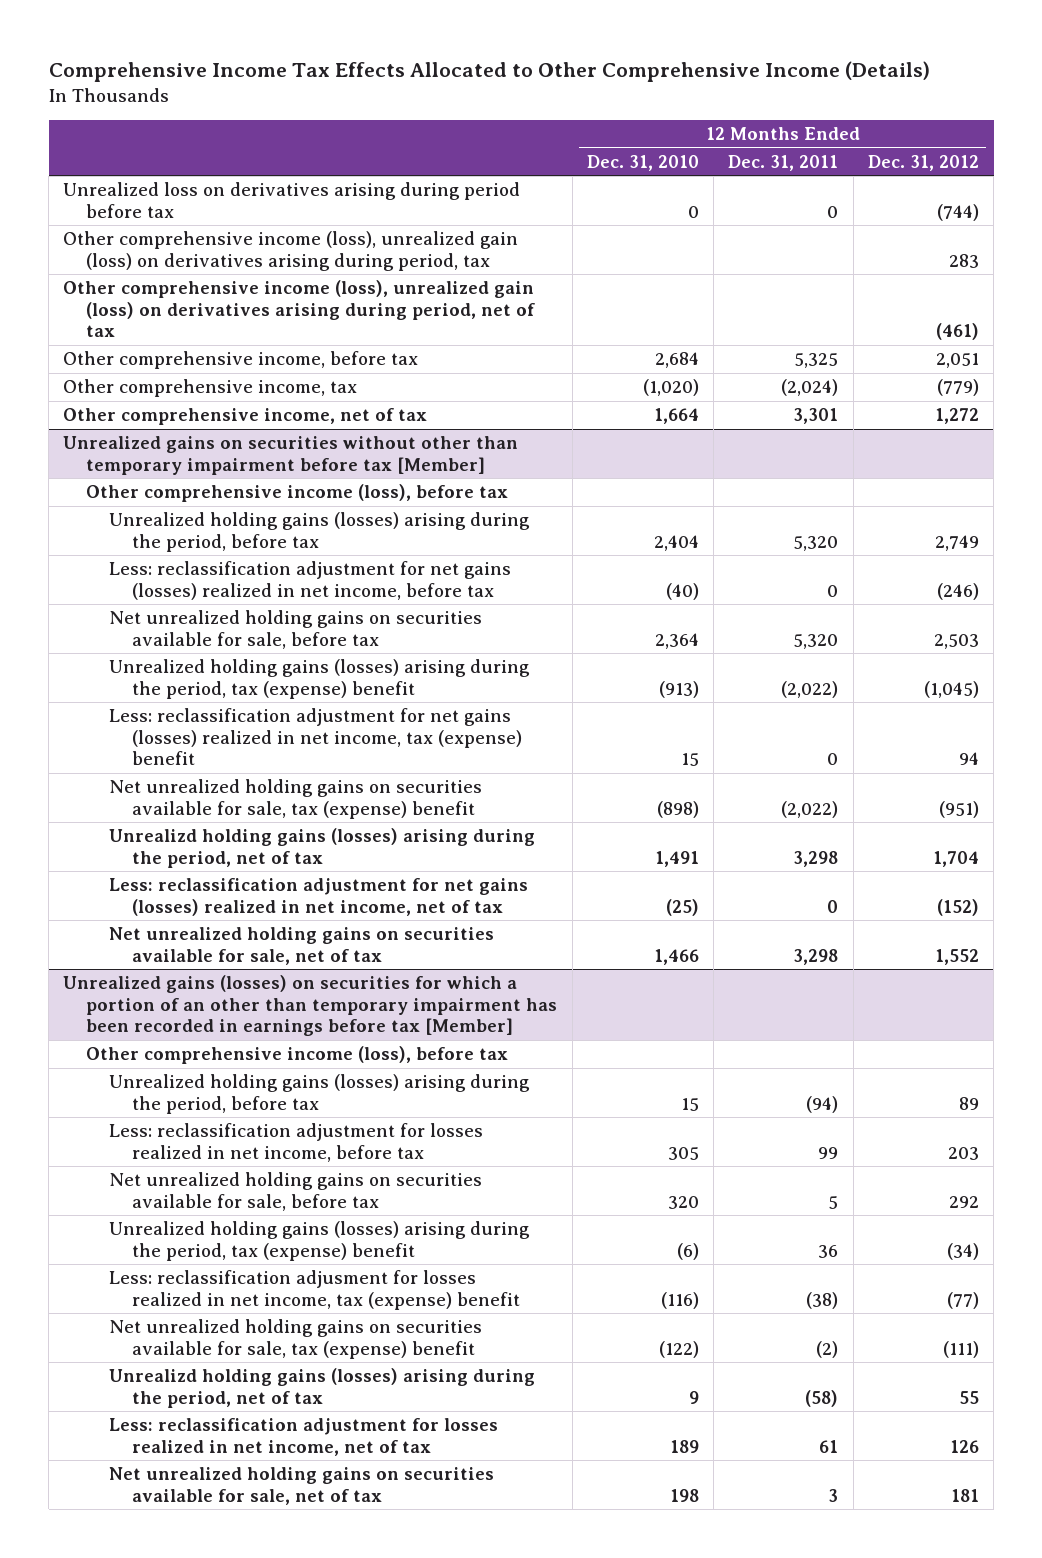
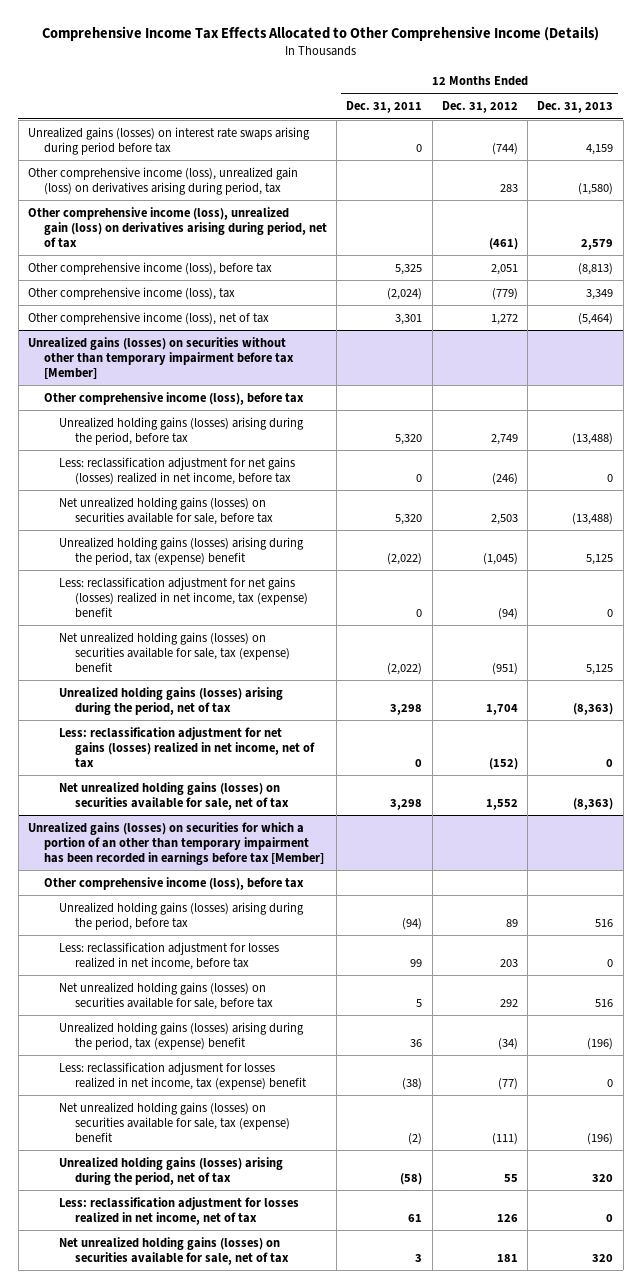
[586,154,699,171] Dec. 31, 2010 -> none
none -> [537,101,614,114] Dec. 31, 2013
[63,182,521,218] Unrealized loss on derivatives arising during period before tax -> [28,126,311,155] Unrealized gains (losses) on interest rate swaps arising during period before tax
[63,351,419,370] Other comprehensive income, before tax -> [28,261,273,275] Other comprehensive income (loss), before tax
[63,379,358,398] Other comprehensive income, tax -> [28,286,236,300] Other comprehensive income (loss), tax
[63,408,428,426] Other comprehensive income, net of tax -> [28,311,270,325] Other comprehensive income (loss), net of tax
[63,436,519,475] Unrealized gains on securities without other than temporary impairment before tax [Member] -> [28,336,294,379] Unrealized gains (losses) on securities without other than temporary impairment before tax [Member]
[109,610,483,649] Net unrealized holding gains on securities available for sale, before tax -> [59,496,273,525] Net unrealized holding gains (losses) on securities available for sale, before tax
[958,752,979,766] 94 -> [497,607,518,620] (94)
[109,779,483,819] Net unrealized holding gains on securities available for sale, tax (expense) benefit -> [59,631,290,673] Net unrealized holding gains (losses) on securities available for sale, tax (expense) benefit
[109,828,536,868] Unrealizd holding gains (losses) arising during the period, net of tax -> [59,686,284,715] Unrealized holding gains (losses) arising during the period, net of tax
[109,927,495,965] Net unrealized holding gains on securities available for sale, net of tax -> [59,781,289,810] Net unrealized holding gains (losses) on securities available for sale, net of tax
[109,1172,483,1211] Net unrealized holding gains on securities available for sale, before tax -> [59,981,273,1010] Net unrealized holding gains (losses) on securities available for sale, before tax
[109,1319,483,1359] Net unrealized holding gains on securities available for sale, tax (expense) benefit -> [59,1101,290,1143] Net unrealized holding gains (losses) on securities available for sale, tax (expense) benefit
[109,1368,536,1408] Unrealizd holding gains (losses) arising during the period, net of tax -> [59,1156,284,1185] Unrealized holding gains (losses) arising during the period, net of tax
[109,1467,495,1505] Net unrealized holding gains on securities available for sale, net of tax -> [59,1236,289,1265] Net unrealized holding gains (losses) on securities available for sale, net of tax

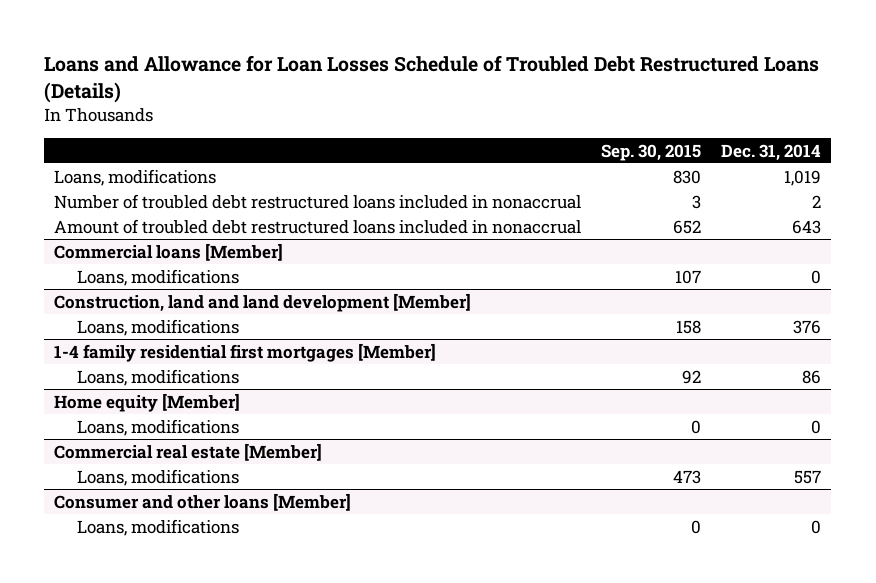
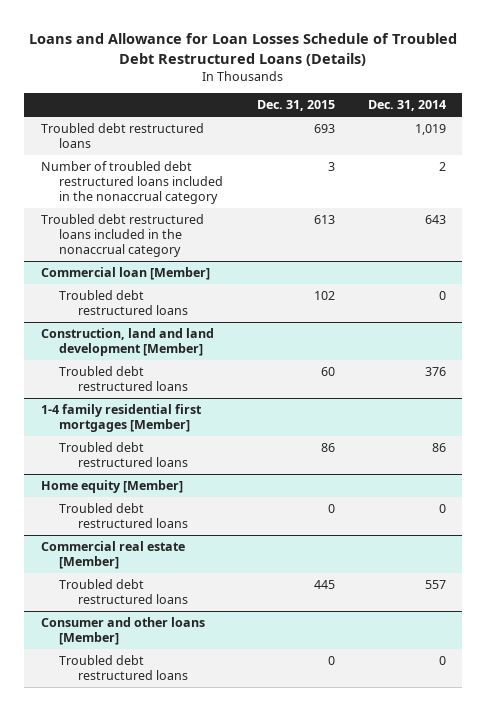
[601,143,702,161] Sep. 30, 2015 -> none
none -> [256,100,335,112] Dec. 31, 2015
[54,168,217,186] Loans, modifications -> [40,123,204,149] Troubled debt restructured loans
[54,193,582,209] Number of troubled debt restructured loans included in nonaccrual -> [40,161,224,204] Number of troubled debt restructured loans included in the nonaccrual category
[54,218,582,234] Amount of troubled debt restructured loans included in nonaccrual -> [40,214,204,257] Troubled debt restructured loans included in the nonaccrual category
[54,242,284,261] Commercial loans [Member] -> [40,267,210,281] Commercial loan [Member]
[76,268,239,286] Loans, modifications -> [59,290,189,316] Troubled debt restructured loans
[76,318,239,336] Loans, modifications -> [59,366,189,392] Troubled debt restructured loans
[76,368,239,386] Loans, modifications -> [59,442,189,468] Troubled debt restructured loans
[76,418,239,436] Loans, modifications -> [59,503,189,529] Troubled debt restructured loans
[76,468,239,486] Loans, modifications -> [59,579,189,605] Troubled debt restructured loans
[76,518,239,536] Loans, modifications -> [59,655,189,681] Troubled debt restructured loans

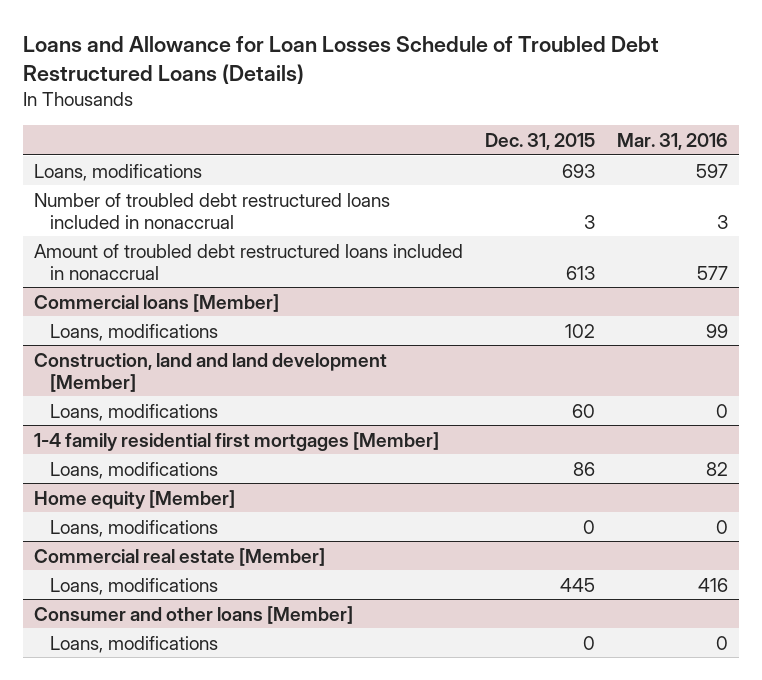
[367,100,446,112] Dec. 31, 2014 -> none
none -> [617,132,729,150] Mar. 31, 2016
[40,123,204,149] Troubled debt restructured loans -> [33,163,202,181] Loans, modifications
[40,161,224,204] Number of troubled debt restructured loans included in the nonaccrual category -> [33,192,390,229] Number of troubled debt restructured loans included in nonaccrual
[40,214,204,257] Troubled debt restructured loans included in the nonaccrual category -> [33,243,463,280] Amount of troubled debt restructured loans included in nonaccrual
[40,267,210,281] Commercial loan [Member] -> [33,293,279,312] Commercial loans [Member]
[59,290,189,316] Troubled debt restructured loans -> [50,323,219,341] Loans, modifications
[59,366,189,392] Troubled debt restructured loans -> [50,403,219,421] Loans, modifications
[59,442,189,468] Troubled debt restructured loans -> [50,461,219,479] Loans, modifications
[59,503,189,529] Troubled debt restructured loans -> [50,519,219,537] Loans, modifications
[59,579,189,605] Troubled debt restructured loans -> [50,577,219,595] Loans, modifications
[59,655,189,681] Troubled debt restructured loans -> [50,635,219,653] Loans, modifications

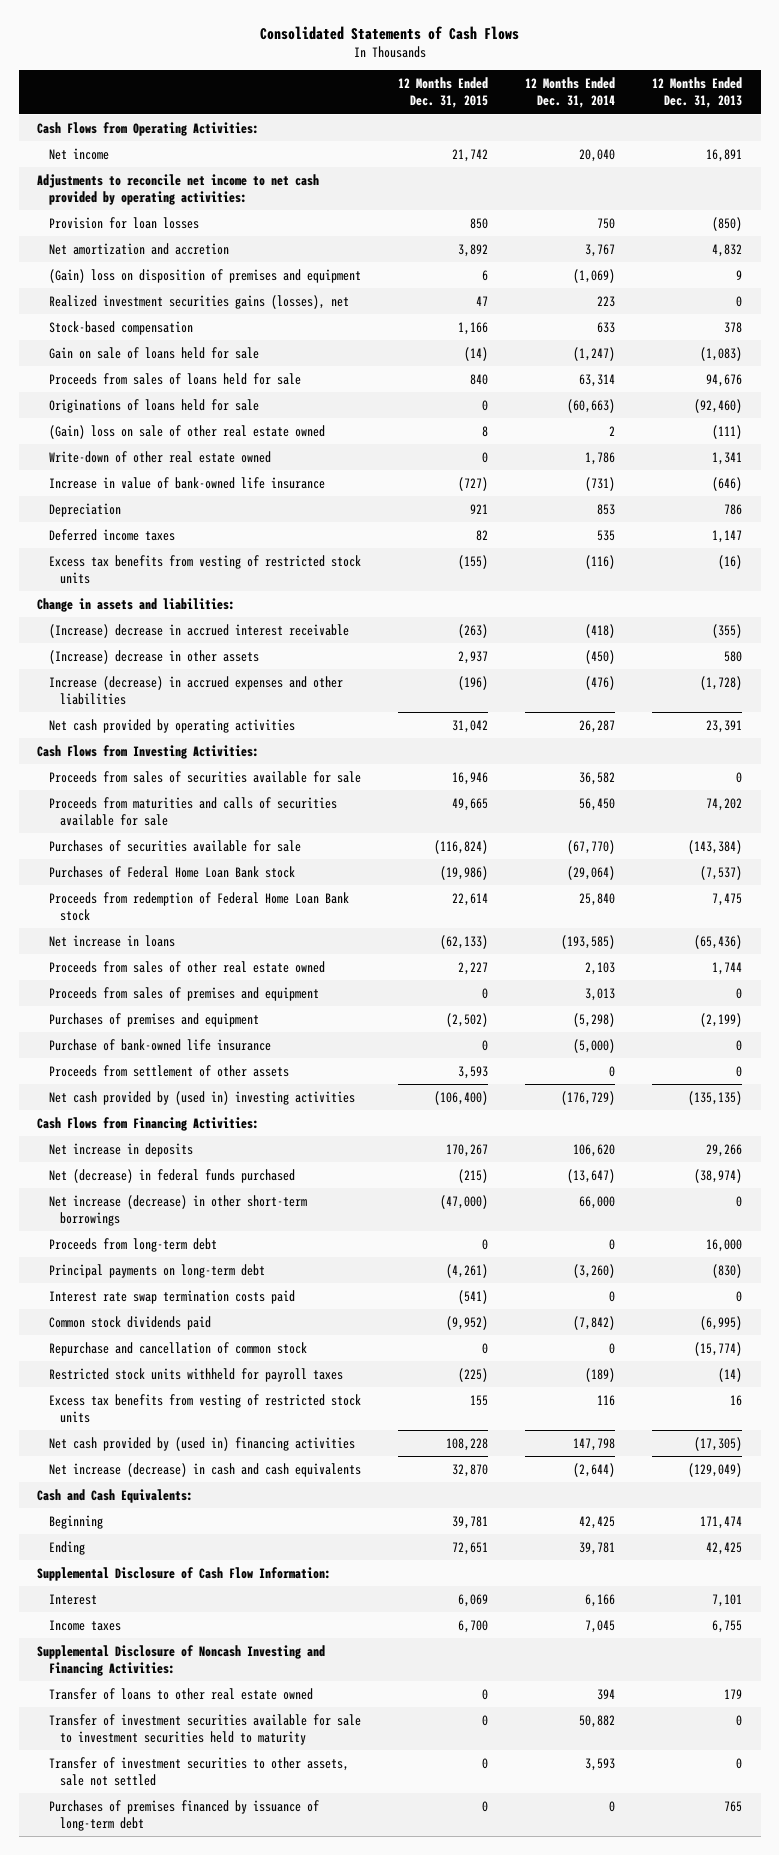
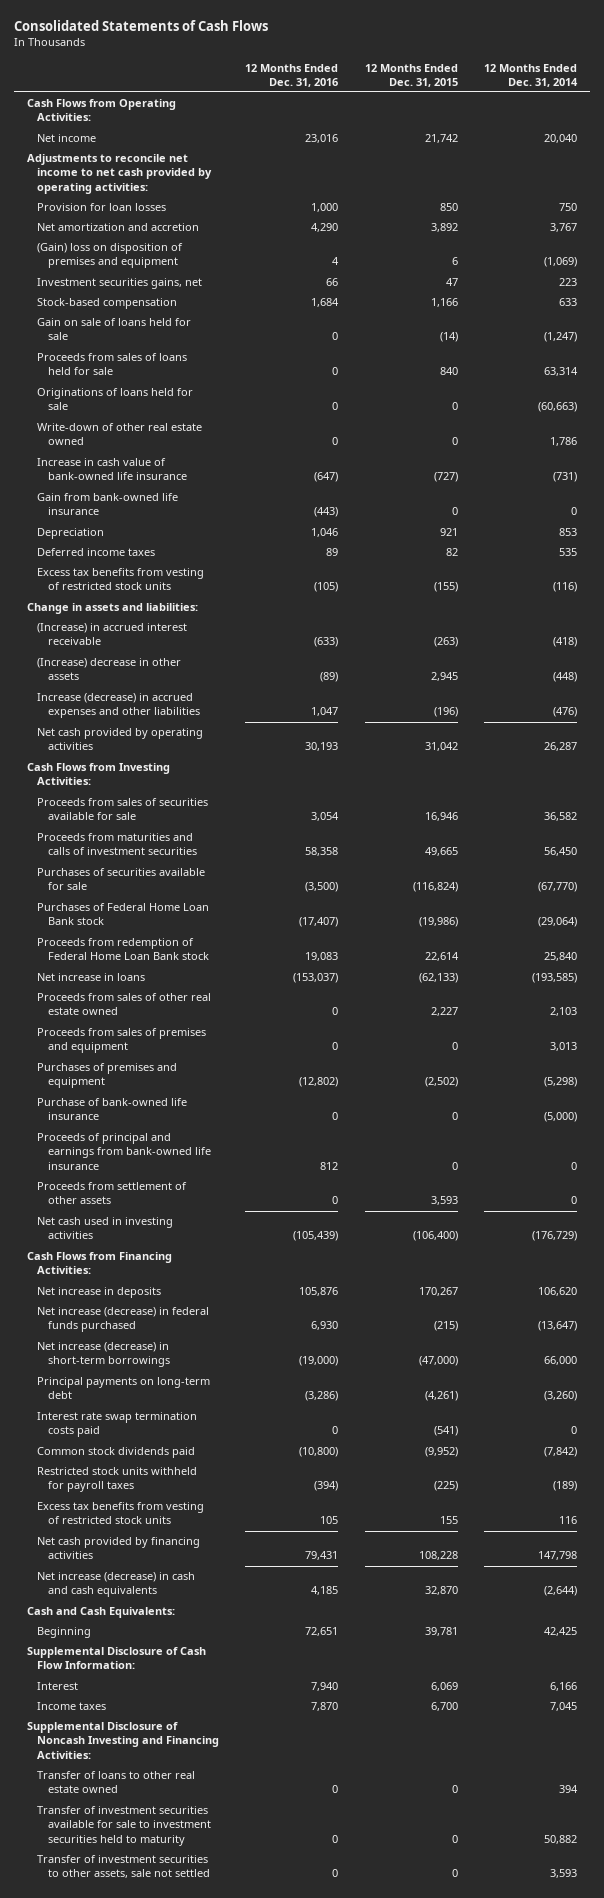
[652,77,743,109] 12 Months Ended Dec. 31, 2013 -> none
none -> [245,63,339,87] 12 Months Ended Dec. 31, 2016
[48,294,349,309] Realized investment securities gains (losses), net -> [37,278,203,290] Investment securities gains, net
[48,424,325,439] (Gain) loss on sale of other real estate owned -> none
[48,476,325,489] Increase in value of bank-owned life insurance -> [37,458,187,481] Increase in cash value of bank-owned life insurance
none -> [37,493,179,516] Gain from bank-owned life insurance
[48,623,349,638] (Increase) decrease in accrued interest receivable -> [37,623,188,646] (Increase) in accrued interest receivable
[457,650,488,664] 2,937 -> [430,672,458,682] 2,945
[585,649,616,664] (450) -> [552,672,577,683] (448)
[48,796,337,826] Proceeds from maturities and calls of securities available for sale -> [37,833,197,856] Proceeds from maturities and calls of investment securities
none -> [37,1133,211,1170] Proceeds of principal and earnings from bank-owned life insurance
[48,1090,355,1105] Net cash provided by (used in) investing activities -> [37,1217,174,1240] Net cash used in investing activities
[48,1237,217,1252] Proceeds from long-term debt -> none
[48,1168,295,1183] Net (decrease) in federal funds purchased -> [37,1307,210,1333] Net increase (decrease) in federal funds purchased
[48,1194,307,1226] Net increase (decrease) in other short-term borrowings -> [37,1342,170,1368] Net increase (decrease) in short-term borrowings
[48,1341,307,1356] Repurchase and cancellation of common stock -> none
[48,1436,355,1451] Net cash provided by (used in) financing activities -> [37,1537,201,1560] Net cash provided by financing activities
[48,1540,85,1555] Ending -> none
[48,1799,319,1831] Purchases of premises financed by issuance of long-term debt -> none

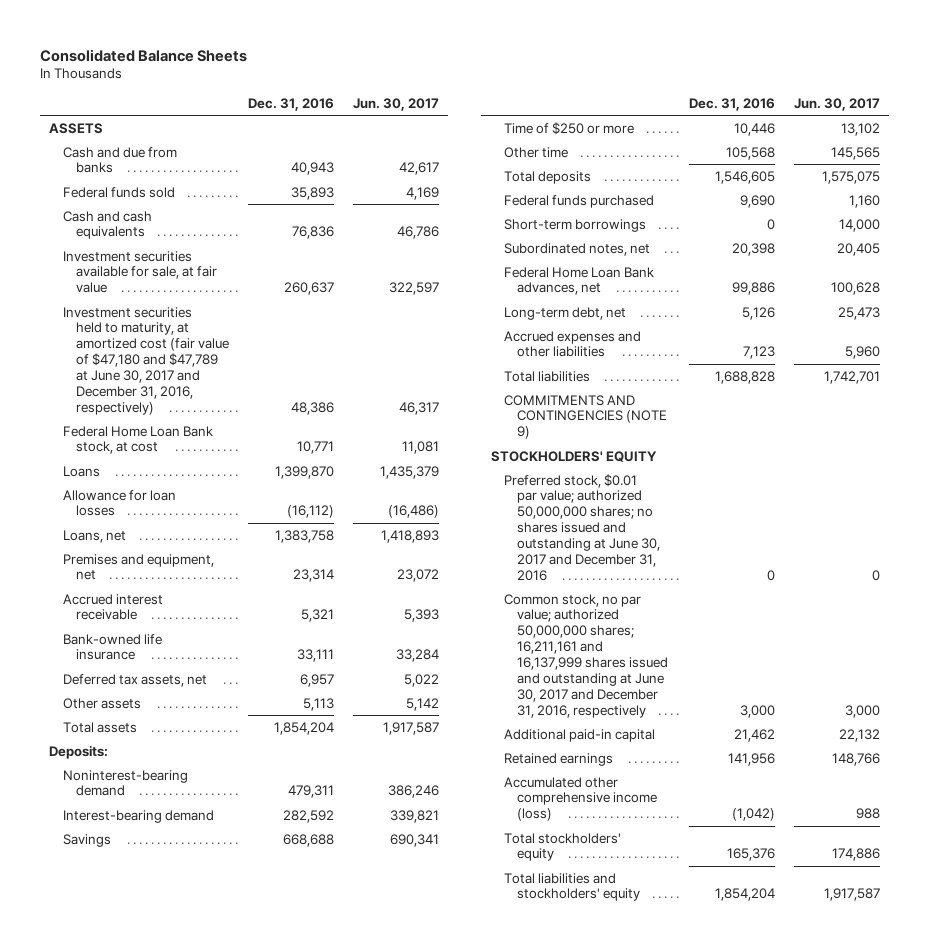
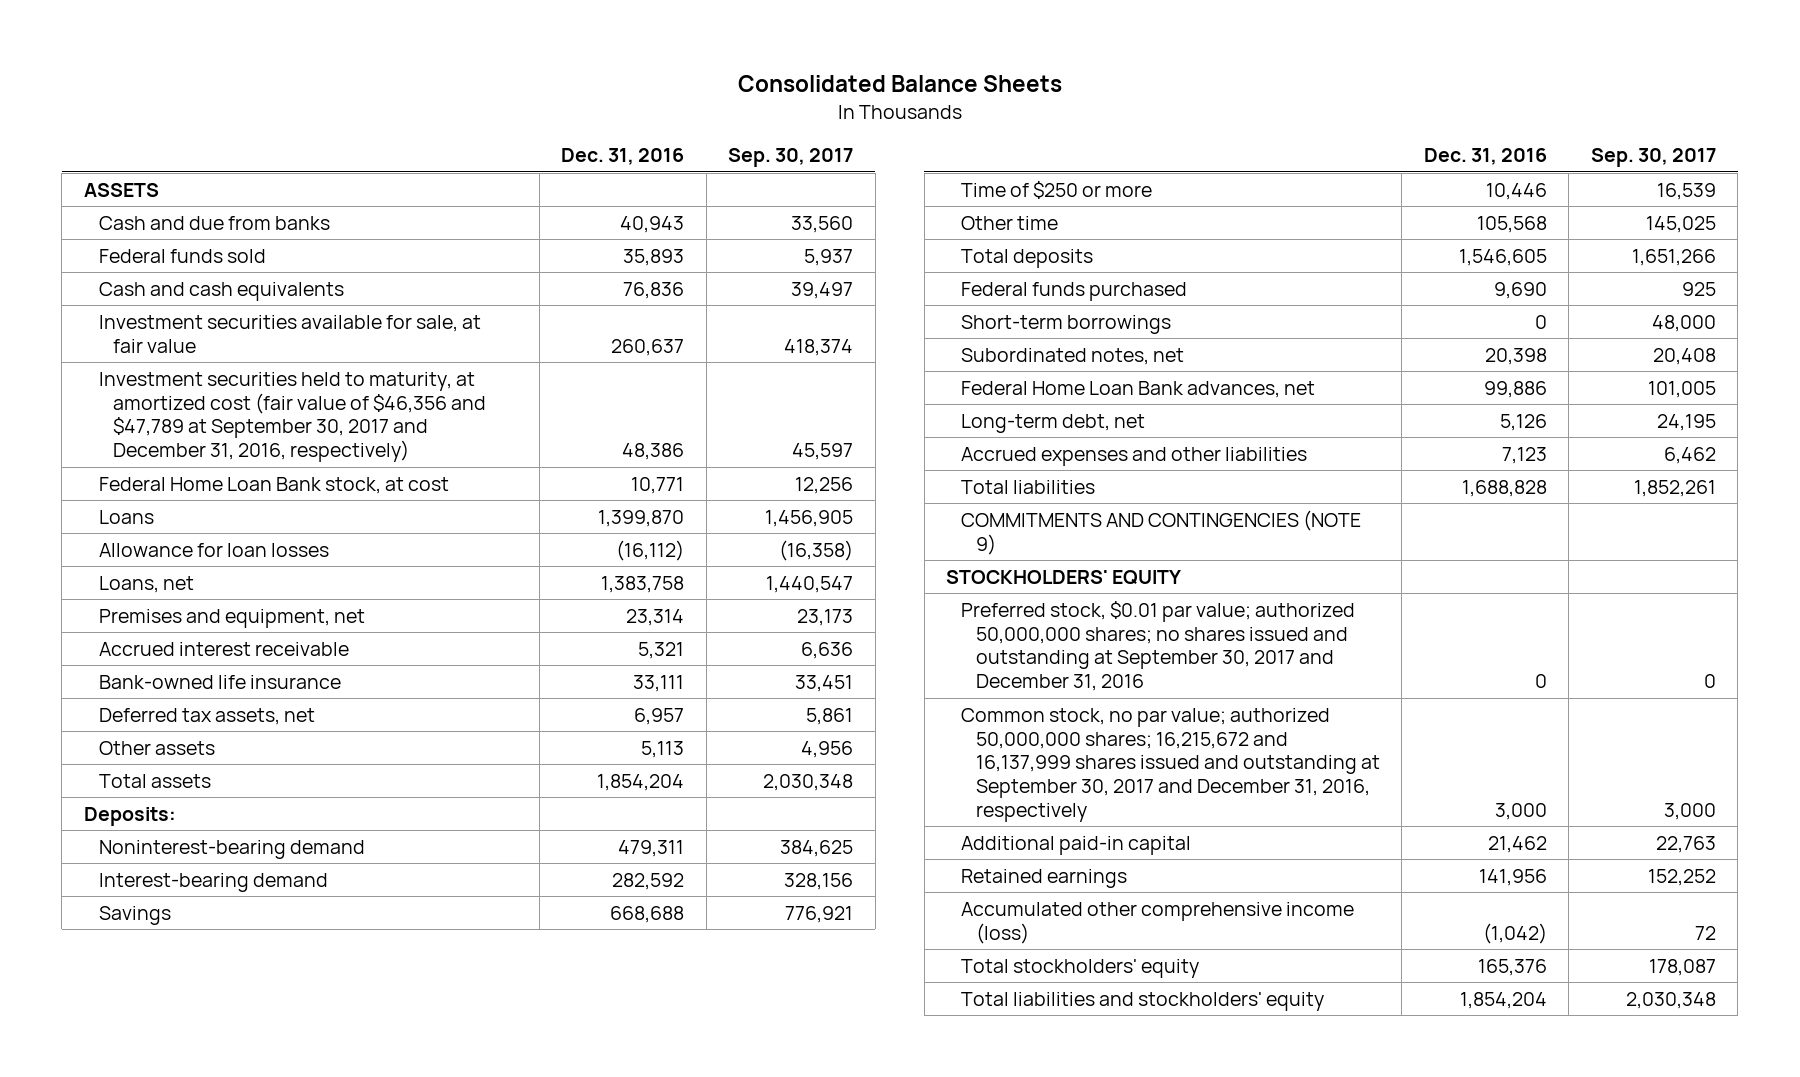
[352,98,439,112] Jun. 30, 2017 -> none
none -> [728,148,854,168] Sep. 30, 2017
[62,306,229,416] Investment securities held to maturity, at amortized cost (fair value of $47,180 and $47,789 at June 30, 2017 and December 31, 2016, respectively) -> [98,371,487,463] Investment securities held to maturity, at amortized cost (fair value of $46,356 and $47,789 at September 30, 2017 and December 31, 2016, respectively)
[503,473,660,582] Preferred stock, $0.01 par value; authorized 50,000,000 shares; no shares issued and outstanding at June 30, 2017 and December 31, 2016 -> [961,600,1356,692] Preferred stock, $0.01 par value; authorized 50,000,000 shares; no shares issued and outstanding at September 30, 2017 and December 31, 2016
[503,593,668,719] Common stock, no par value; authorized 50,000,000 shares; 16,211,161 and 16,137,999 shares issued and outstanding at June 30, 2017 and December 31, 2016, respectively -> [961,707,1380,822] Common stock, no par value; authorized 50,000,000 shares; 16,215,672 and 16,137,999 shares issued and outstanding at September 30, 2017 and December 31, 2016, respectively

